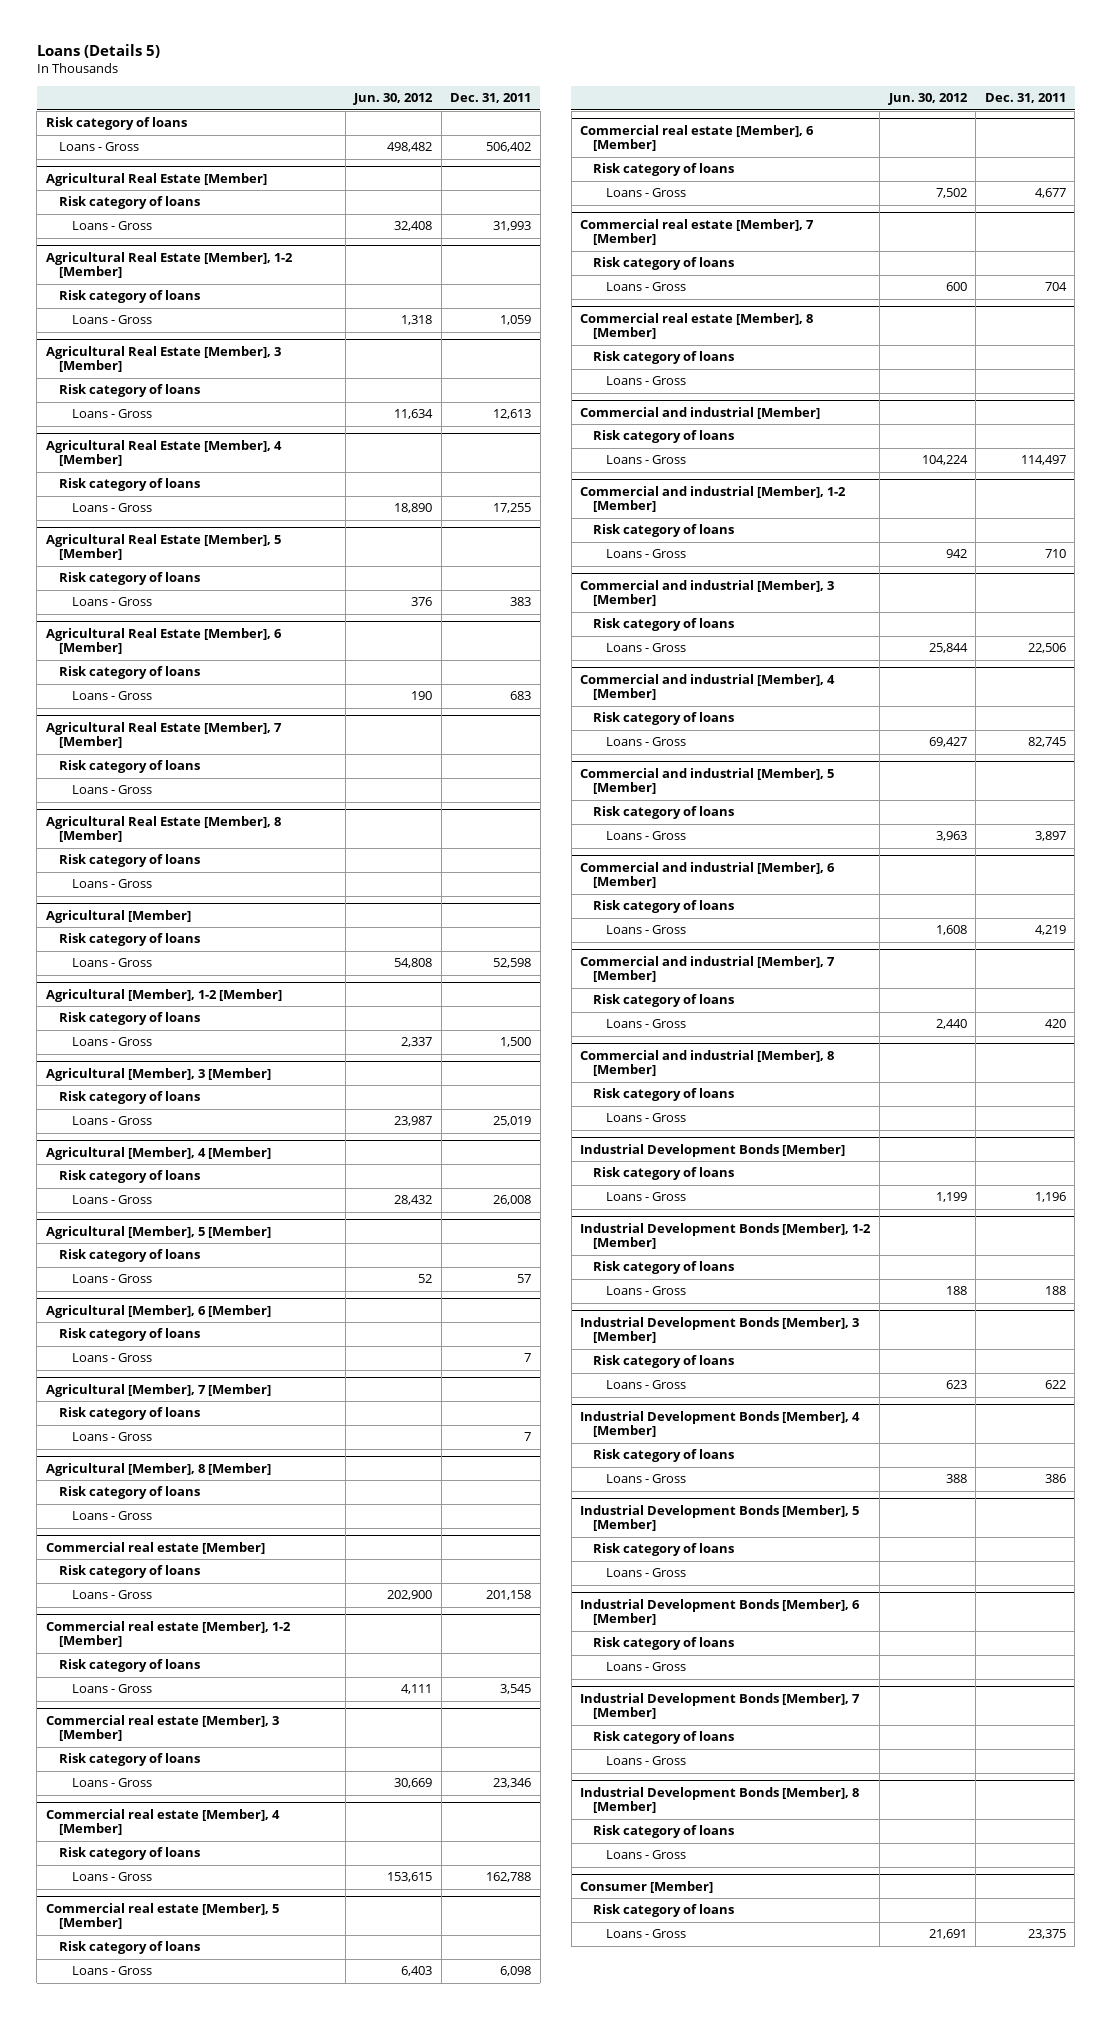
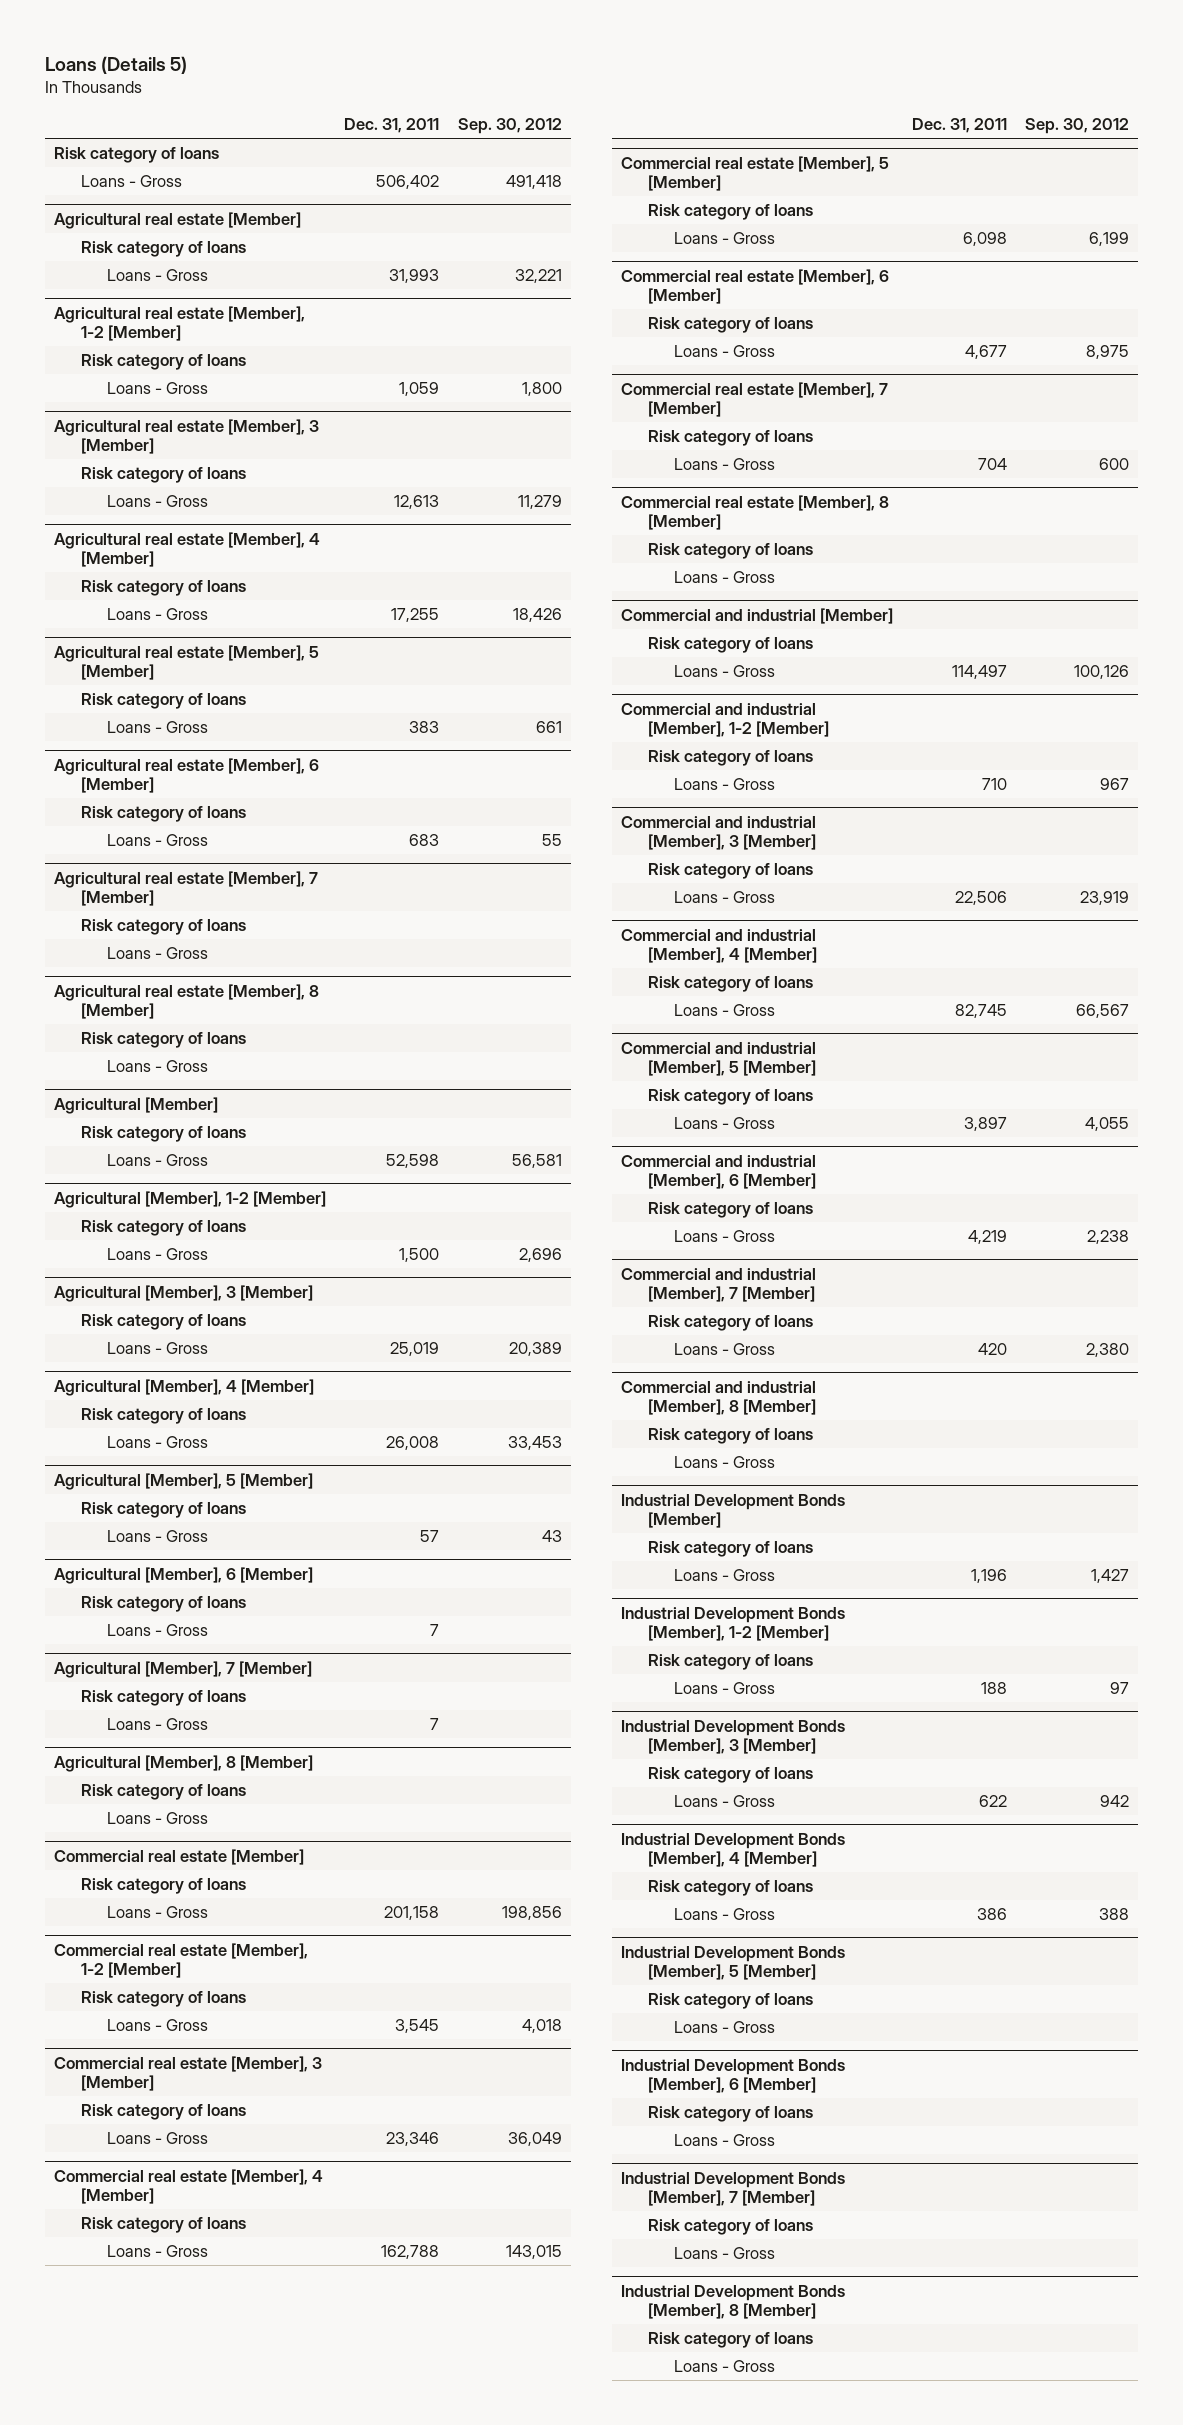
[353,93,434,106] Jun. 30, 2012 -> none
none -> [457,118,562,135] Sep. 30, 2012
[45,172,267,186] Agricultural Real Estate [Member] -> [54,211,302,229] Agricultural real estate [Member]
[45,251,293,279] Agricultural Real Estate [Member], 1-2 [Member] -> [54,305,306,342] Agricultural real estate [Member], 1-2 [Member]
[45,345,281,373] Agricultural Real Estate [Member], 3 [Member] -> [54,418,320,455] Agricultural real estate [Member], 3 [Member]
[45,439,282,467] Agricultural Real Estate [Member], 4 [Member] -> [54,531,321,568] Agricultural real estate [Member], 4 [Member]
[45,533,281,561] Agricultural Real Estate [Member], 5 [Member] -> [54,644,320,681] Agricultural real estate [Member], 5 [Member]
[45,627,282,655] Agricultural Real Estate [Member], 6 [Member] -> [54,757,320,794] Agricultural real estate [Member], 6 [Member]
[45,721,282,749] Agricultural Real Estate [Member], 7 [Member] -> [54,870,319,907] Agricultural real estate [Member], 7 [Member]
[45,815,281,843] Agricultural Real Estate [Member], 8 [Member] -> [54,983,320,1020] Agricultural real estate [Member], 8 [Member]
[580,1880,714,1893] Consumer [Member] -> none
[593,1904,735,1918] Risk category of loans -> none
[606,1929,687,1939] Loans - Gross -> none

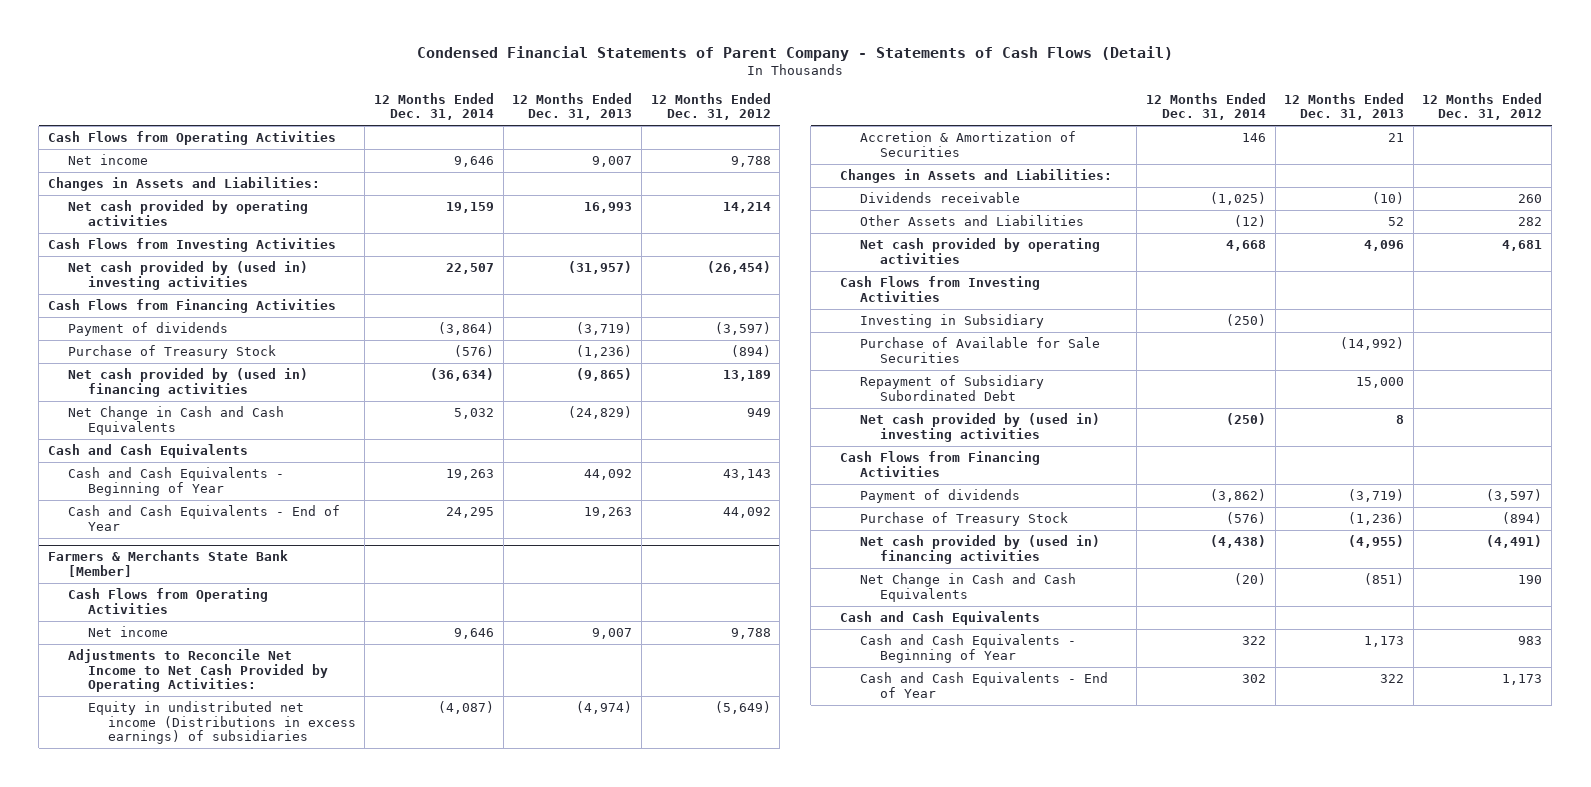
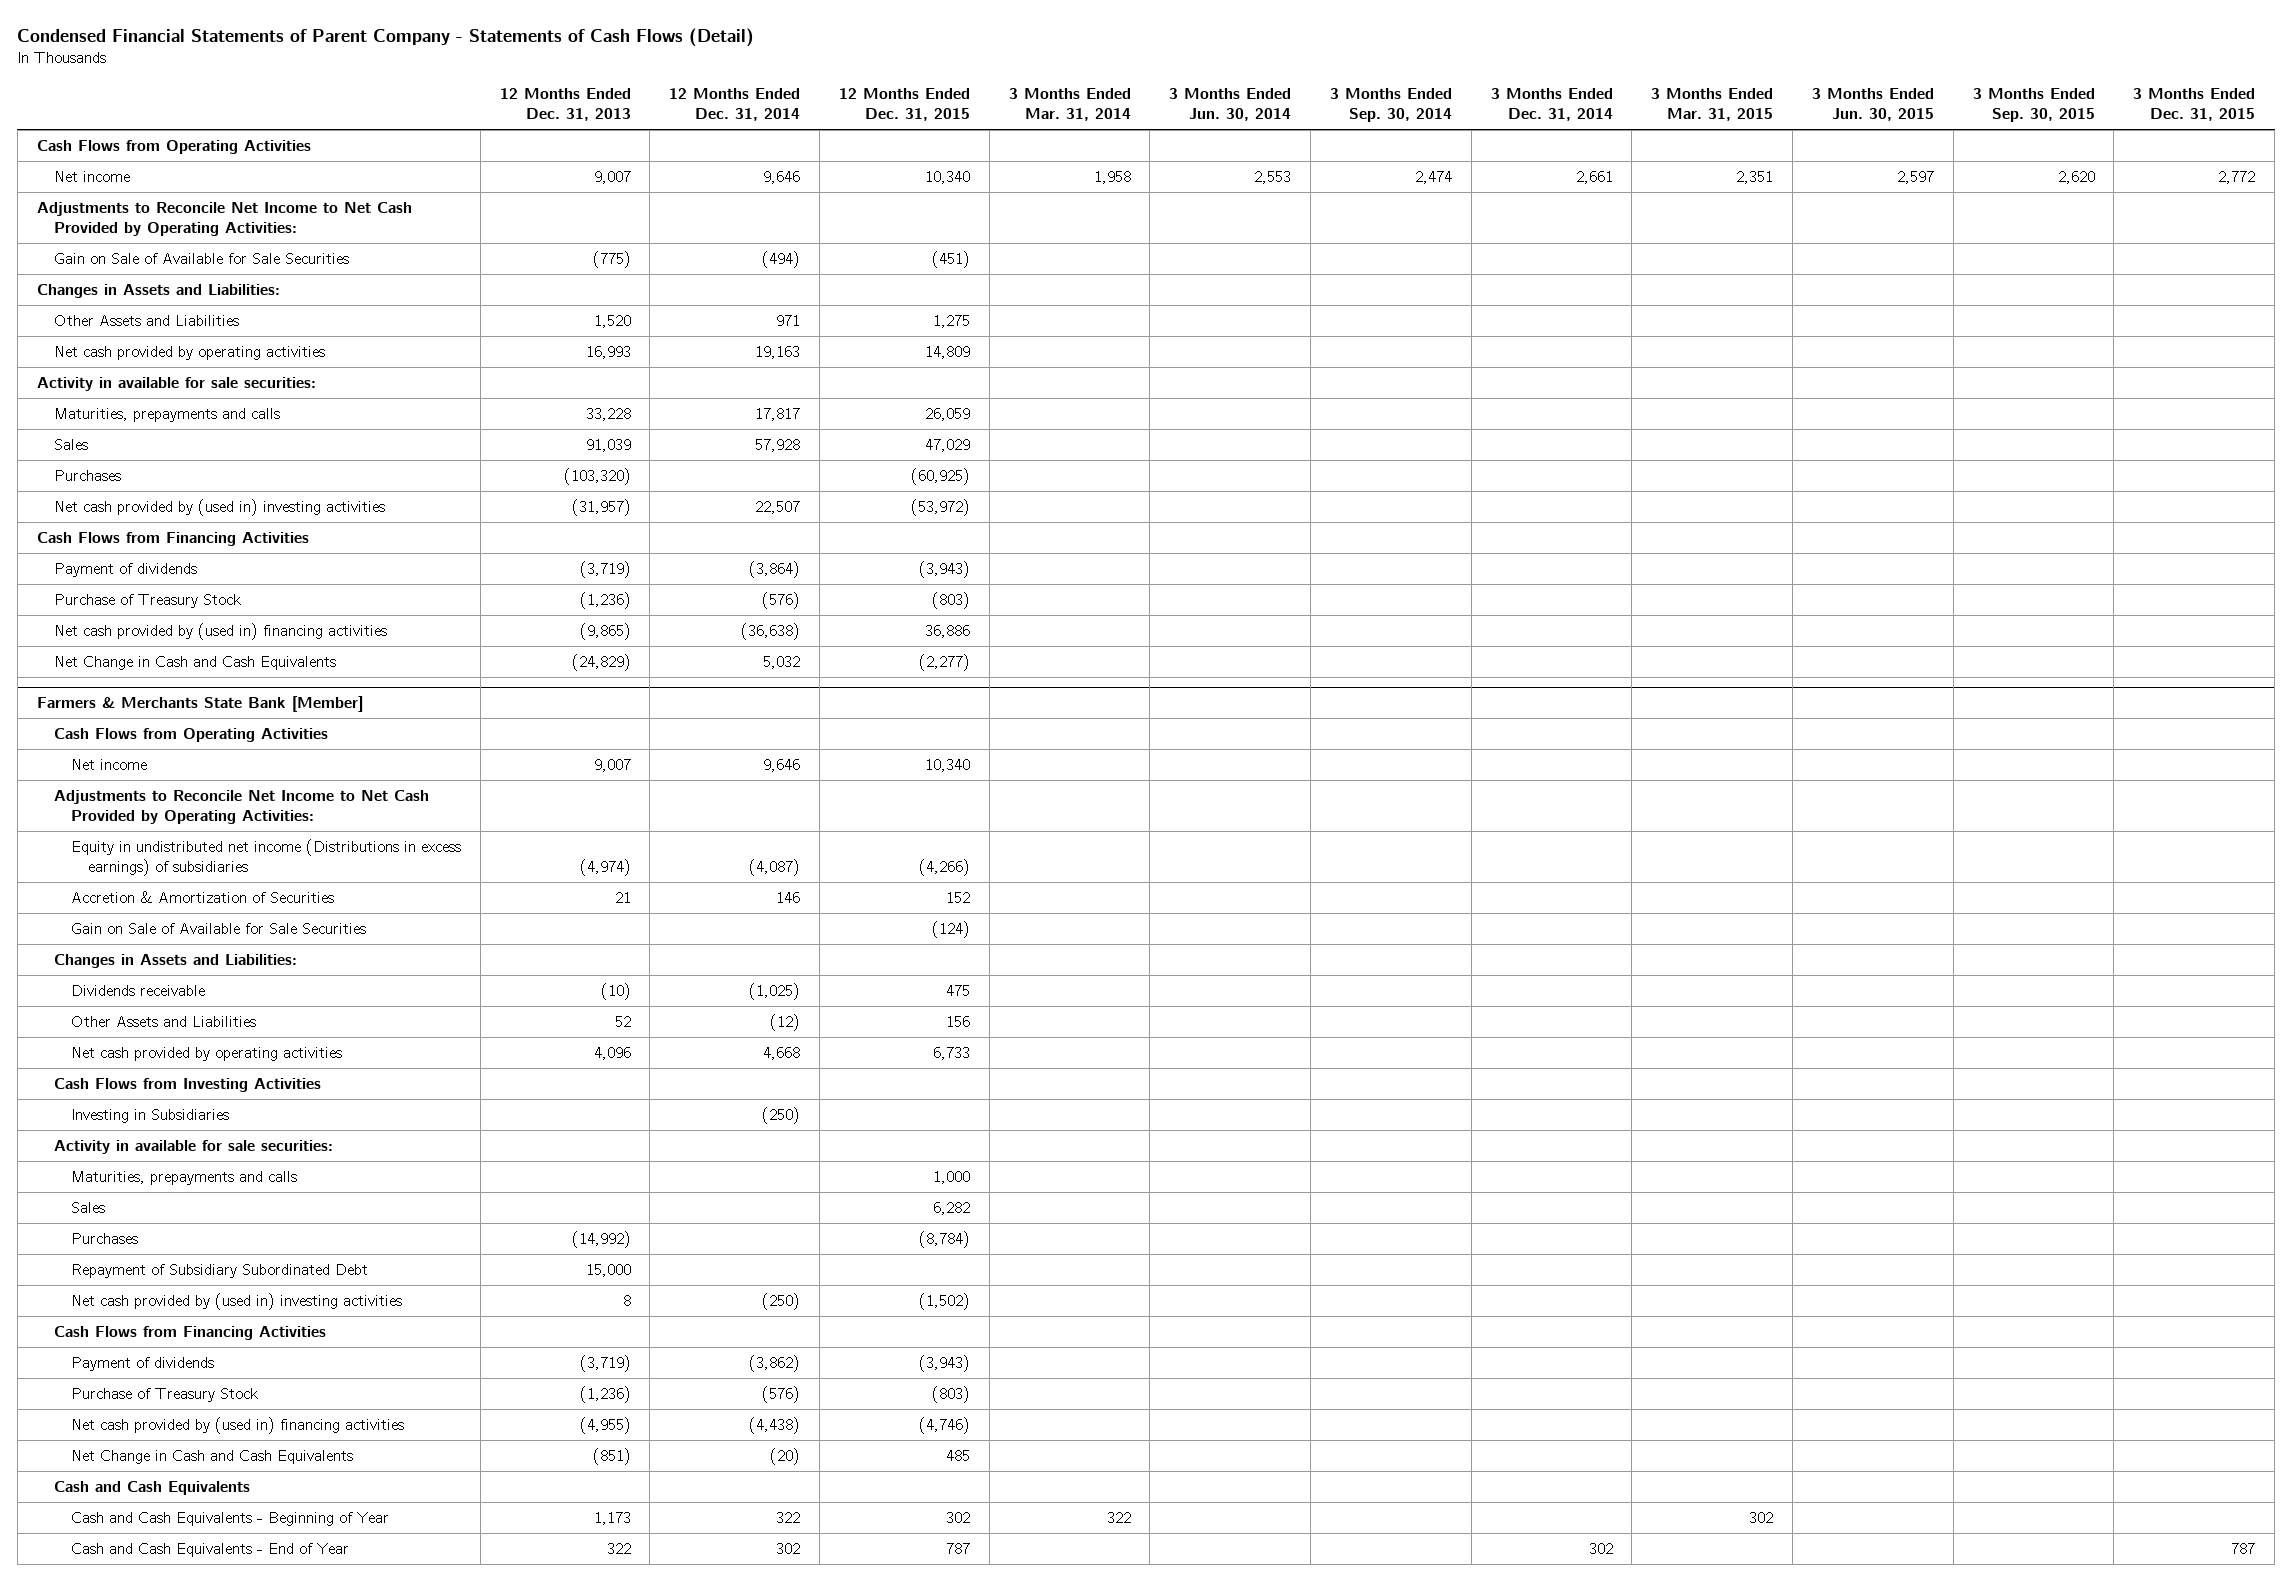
[650,92,771,121] 12 Months Ended Dec. 31, 2012 -> none
none -> [838,87,970,121] 12 Months Ended Dec. 31, 2015
none -> [1008,87,1131,121] 3 Months Ended Mar. 31, 2014
none -> [1169,87,1292,121] 3 Months Ended Jun. 30, 2014
none -> [1329,87,1452,122] 3 Months Ended Sep. 30, 2014
none -> [1490,87,1613,121] 3 Months Ended Dec. 31, 2014
none -> [1651,87,1774,121] 3 Months Ended Mar. 31, 2015
none -> [1811,87,1934,121] 3 Months Ended Jun. 30, 2015
none -> [1972,87,2095,122] 3 Months Ended Sep. 30, 2015
none -> [2133,87,2256,121] 3 Months Ended Dec. 31, 2015
none -> [36,201,412,236] Adjustments to Reconcile Net Income to Net Cash Provided by Operating Activities:
none -> [53,252,349,264] Gain on Sale of Available for Sale Securities
[48,238,337,253] Cash Flows from Investing Activities -> none
none -> [53,314,239,326] Other Assets and Liabilities
[446,202,495,214] 19,159 -> [755,345,801,359] 19,163
none -> [36,376,316,391] Activity in available for sale securities:
none -> [53,407,280,422] Maturities, prepayments and calls
none -> [53,438,88,450] Sales
none -> [53,469,121,481] Purchases
[430,368,495,382] (36,634) -> [741,622,801,640] (36,638)
[48,444,249,459] Cash and Cash Equivalents -> none
[68,467,285,496] Cash and Cash Equivalents - Beginning of Year -> none
[68,505,341,531] Cash and Cash Equivalents - End of Year -> none
none -> [70,922,366,934] Gain on Sale of Available for Sale Securities
[859,314,1044,329] Investing in Subsidiary -> [70,1108,229,1123] Investing in Subsidiaries
none -> [53,1139,333,1154] Activity in available for sale securities:
none -> [70,1170,297,1185] Maturities, prepayments and calls
none -> [70,1201,105,1213] Sales
[859,337,1100,363] Purchase of Available for Sale Securities -> [70,1232,138,1244] Purchases

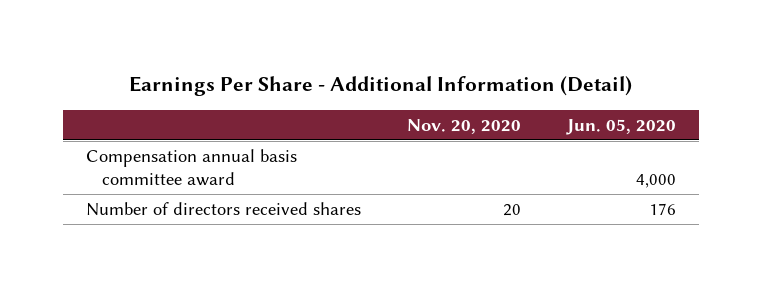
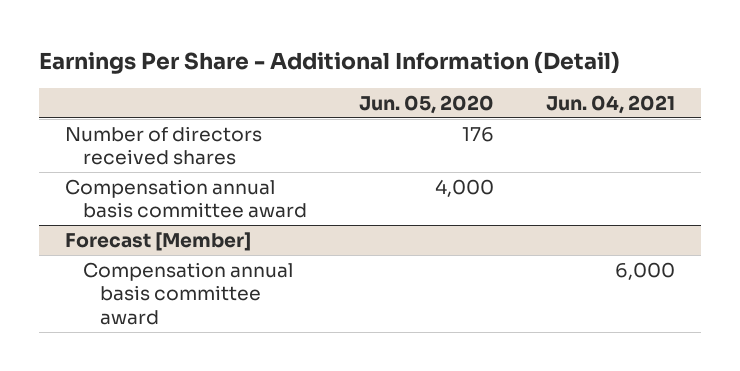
[407,118,522,134] Nov. 20, 2020 -> none
none -> [546,94,676,114] Jun. 04, 2021
[85,149,297,187] Compensation annual basis committee award -> [65,178,307,219] Compensation annual basis committee award
none -> [65,231,252,251] Forecast [Member]
none -> [82,261,293,325] Compensation annual basis committee award

